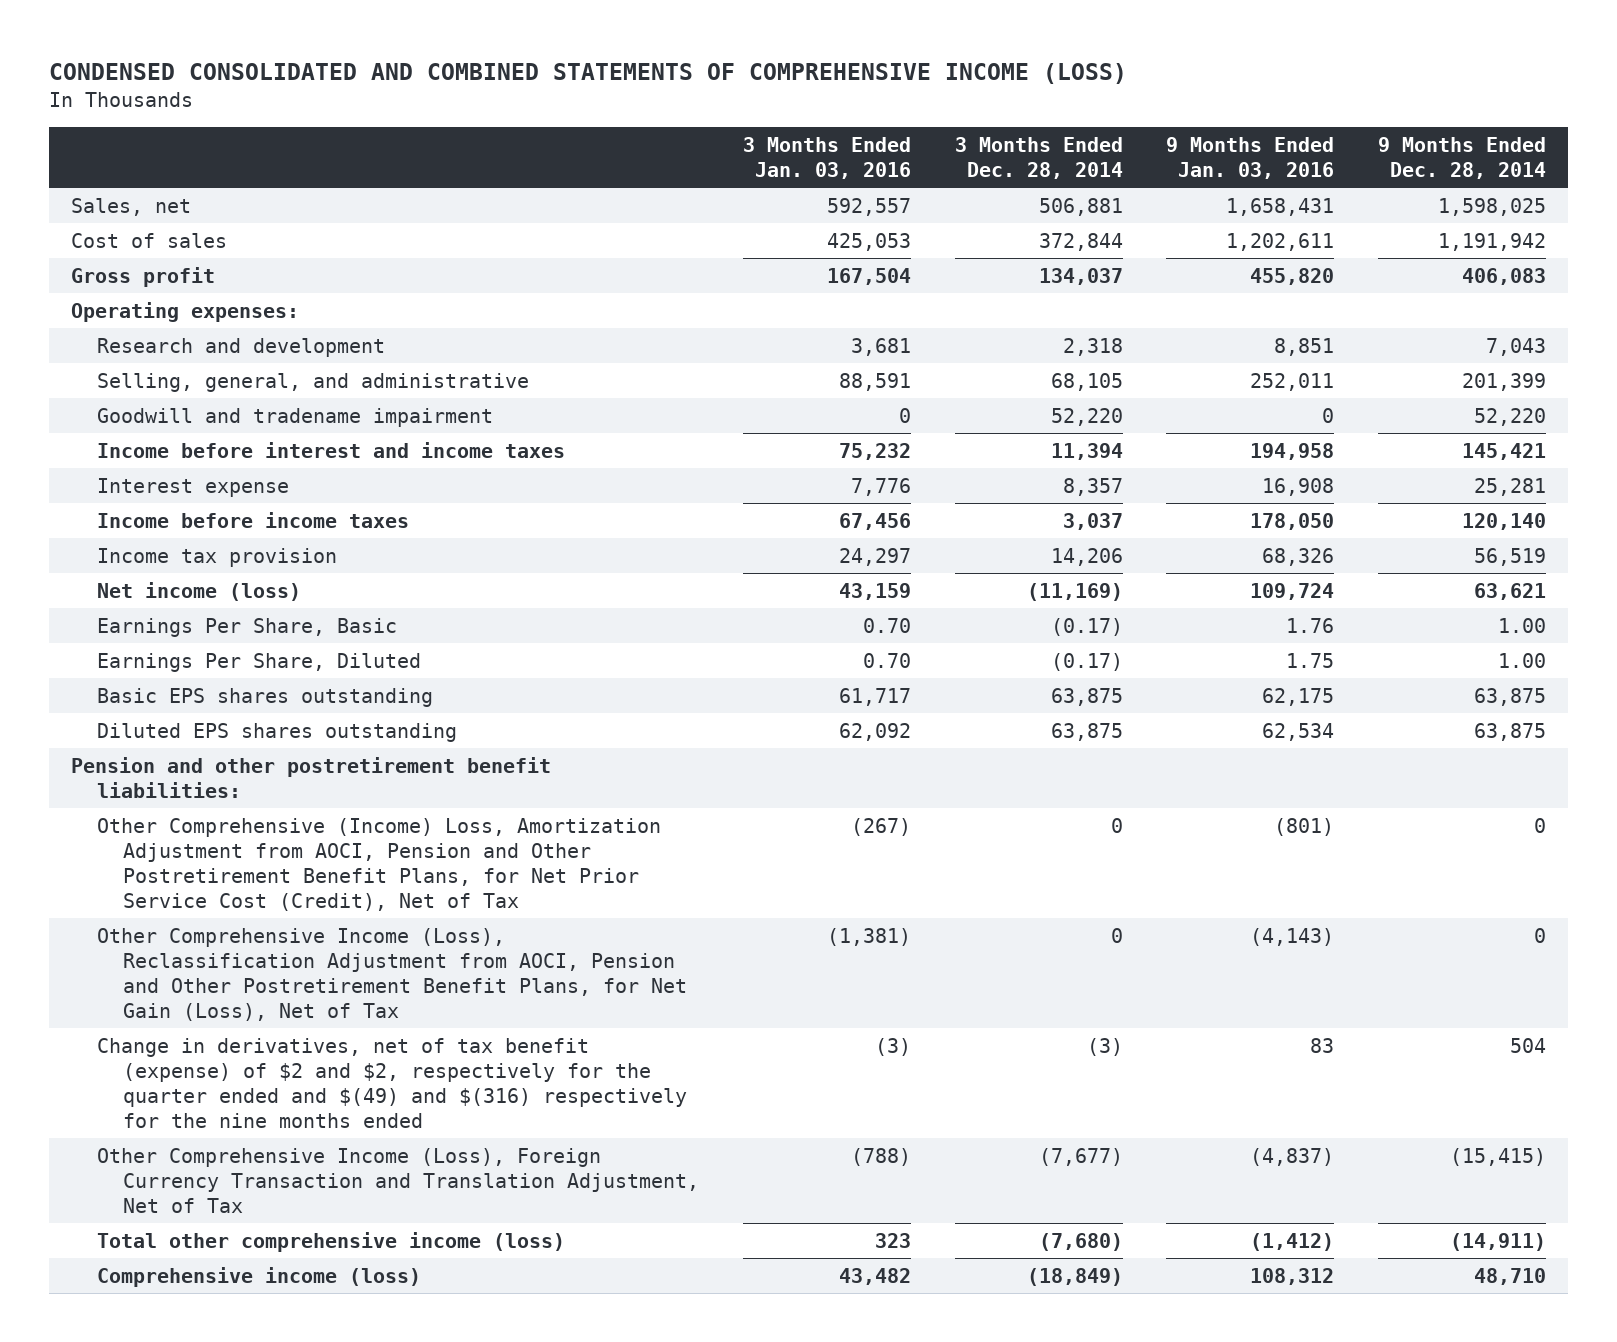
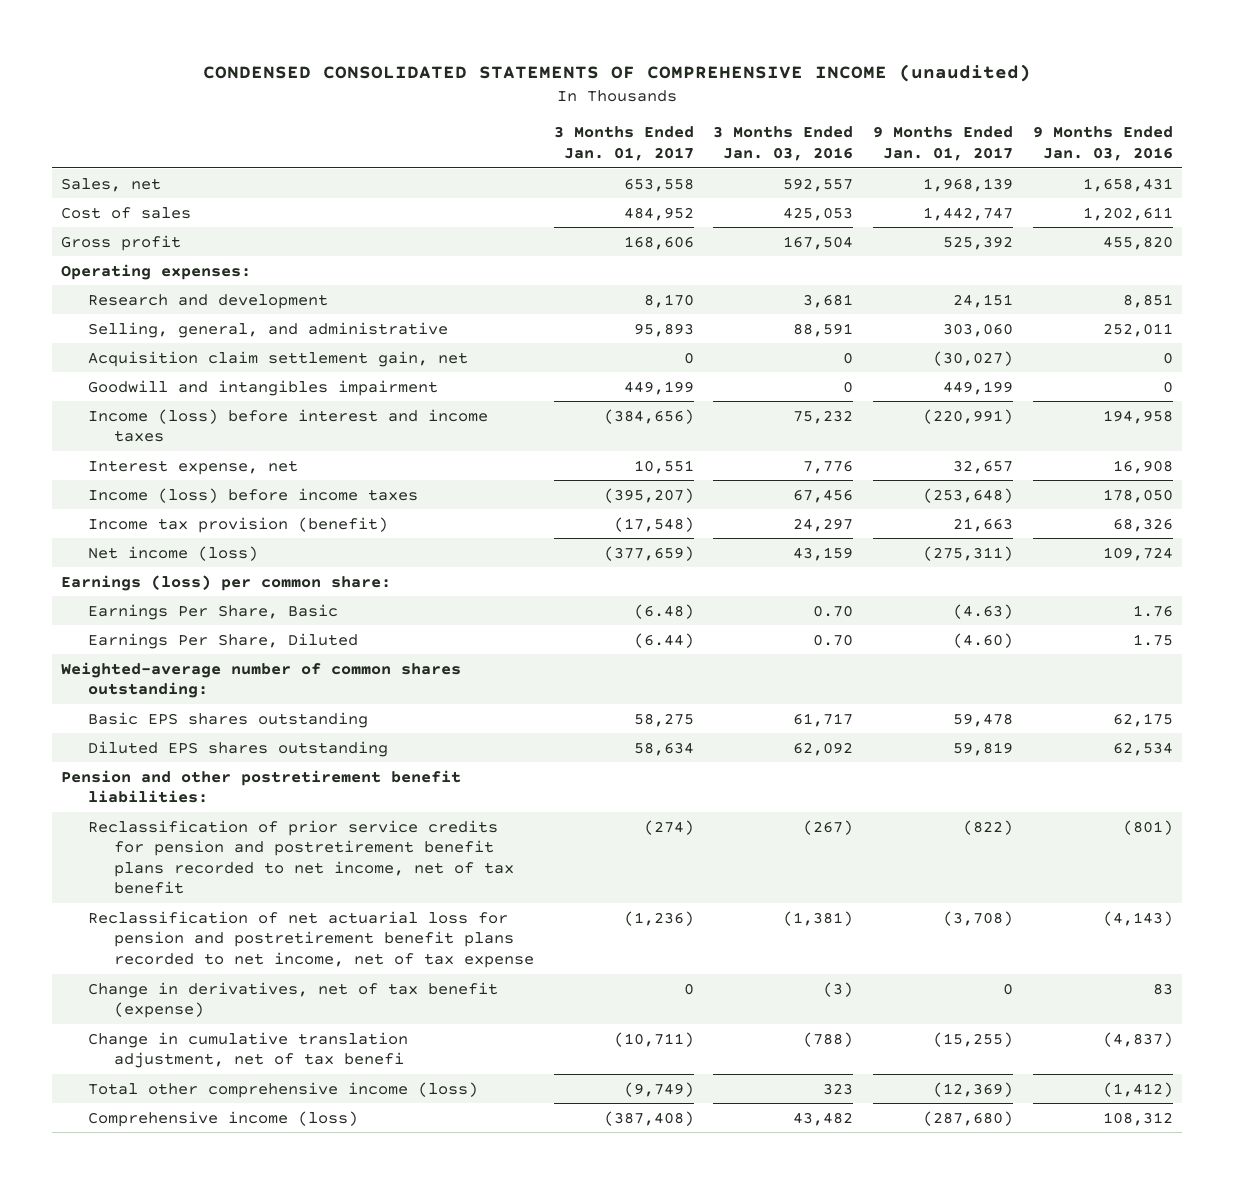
[49,63,1128,85] CONDENSED CONSOLIDATED AND COMBINED STATEMENTS OF COMPREHENSIVE INCOME (LOSS) -> [202,63,1031,82] CONDENSED CONSOLIDATED STATEMENTS OF COMPREHENSIVE INCOME (unaudited)
[954,137,1123,180] 3 Months Ended Dec. 28, 2014 -> none
[1378,137,1547,180] 9 Months Ended Dec. 28, 2014 -> none
none -> [553,126,694,161] 3 Months Ended Jan. 01, 2017
none -> [872,126,1013,161] 9 Months Ended Jan. 01, 2017
none -> [87,350,468,367] Acquisition claim settlement gain, net
[97,407,494,427] Goodwill and tradename impairment -> [87,379,438,396] Goodwill and intangibles impairment
[97,441,566,458] Income before interest and income taxes -> [87,408,488,443] Income (loss) before interest and income taxes
[97,477,290,497] Interest expense -> [87,459,298,475] Interest expense, net
[97,511,410,528] Income before income taxes -> [87,487,418,503] Income (loss) before income taxes
[97,547,338,567] Income tax provision -> [87,516,388,533] Income tax provision (benefit)
none -> [61,574,392,591] Earnings (loss) per common share:
none -> [61,661,462,699] Weighted-average number of common shares outstanding:
[97,817,662,911] Other Comprehensive (Income) Loss, Amortization Adjustment from AOCI, Pension and Other Postretirement Benefit Plans, for Net Prior Service Cost (Credit), Net of Tax -> [87,819,515,895] Reclassification of prior service credits for pension and postretirement benefit plans recorded to net income, net of tax benefit
[97,927,688,1021] Other Comprehensive Income (Loss), Reclassification Adjustment from AOCI, Pension and Other Postretirement Benefit Plans, for Net Gain (Loss), Net of Tax -> [87,910,535,968] Reclassification of net actuarial loss for pension and postretirement benefit plans recorded to net income, net of tax expense
[97,1037,688,1128] Change in derivatives, net of tax benefit (expense) of $2 and $2, respectively for the quarter ended and $(49) and $(316) respectively for the nine months ended -> [87,981,498,1019] Change in derivatives, net of tax benefit (expense)
[97,1147,700,1213] Other Comprehensive Income (Loss), Foreign Currency Transaction and Translation Adjustment, Net of Tax -> [87,1031,408,1069] Change in cumulative translation adjustment, net of tax benefi

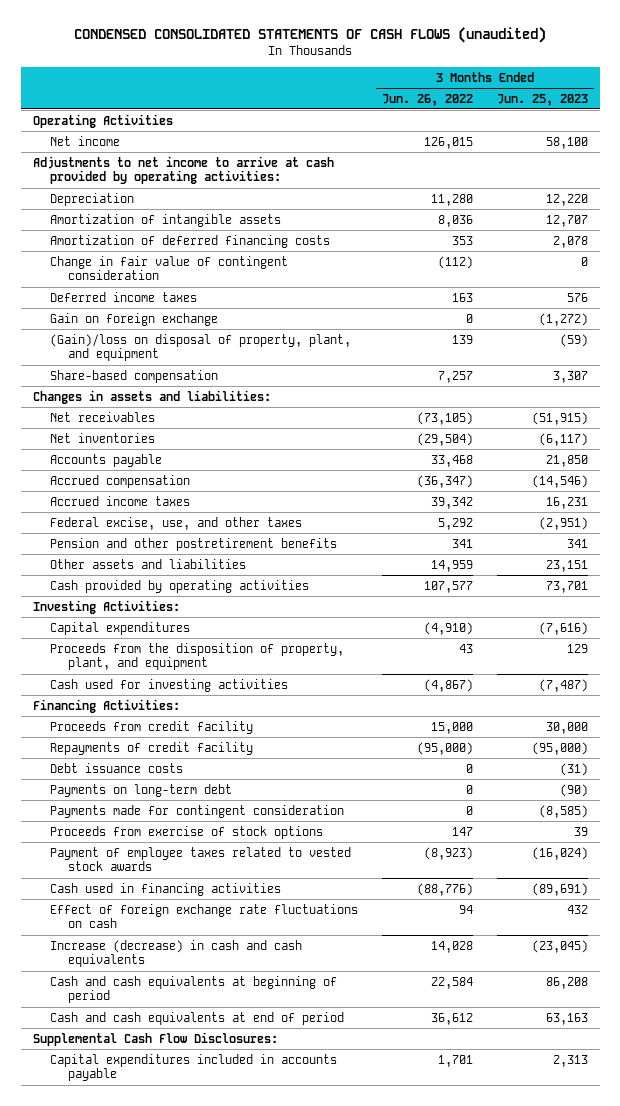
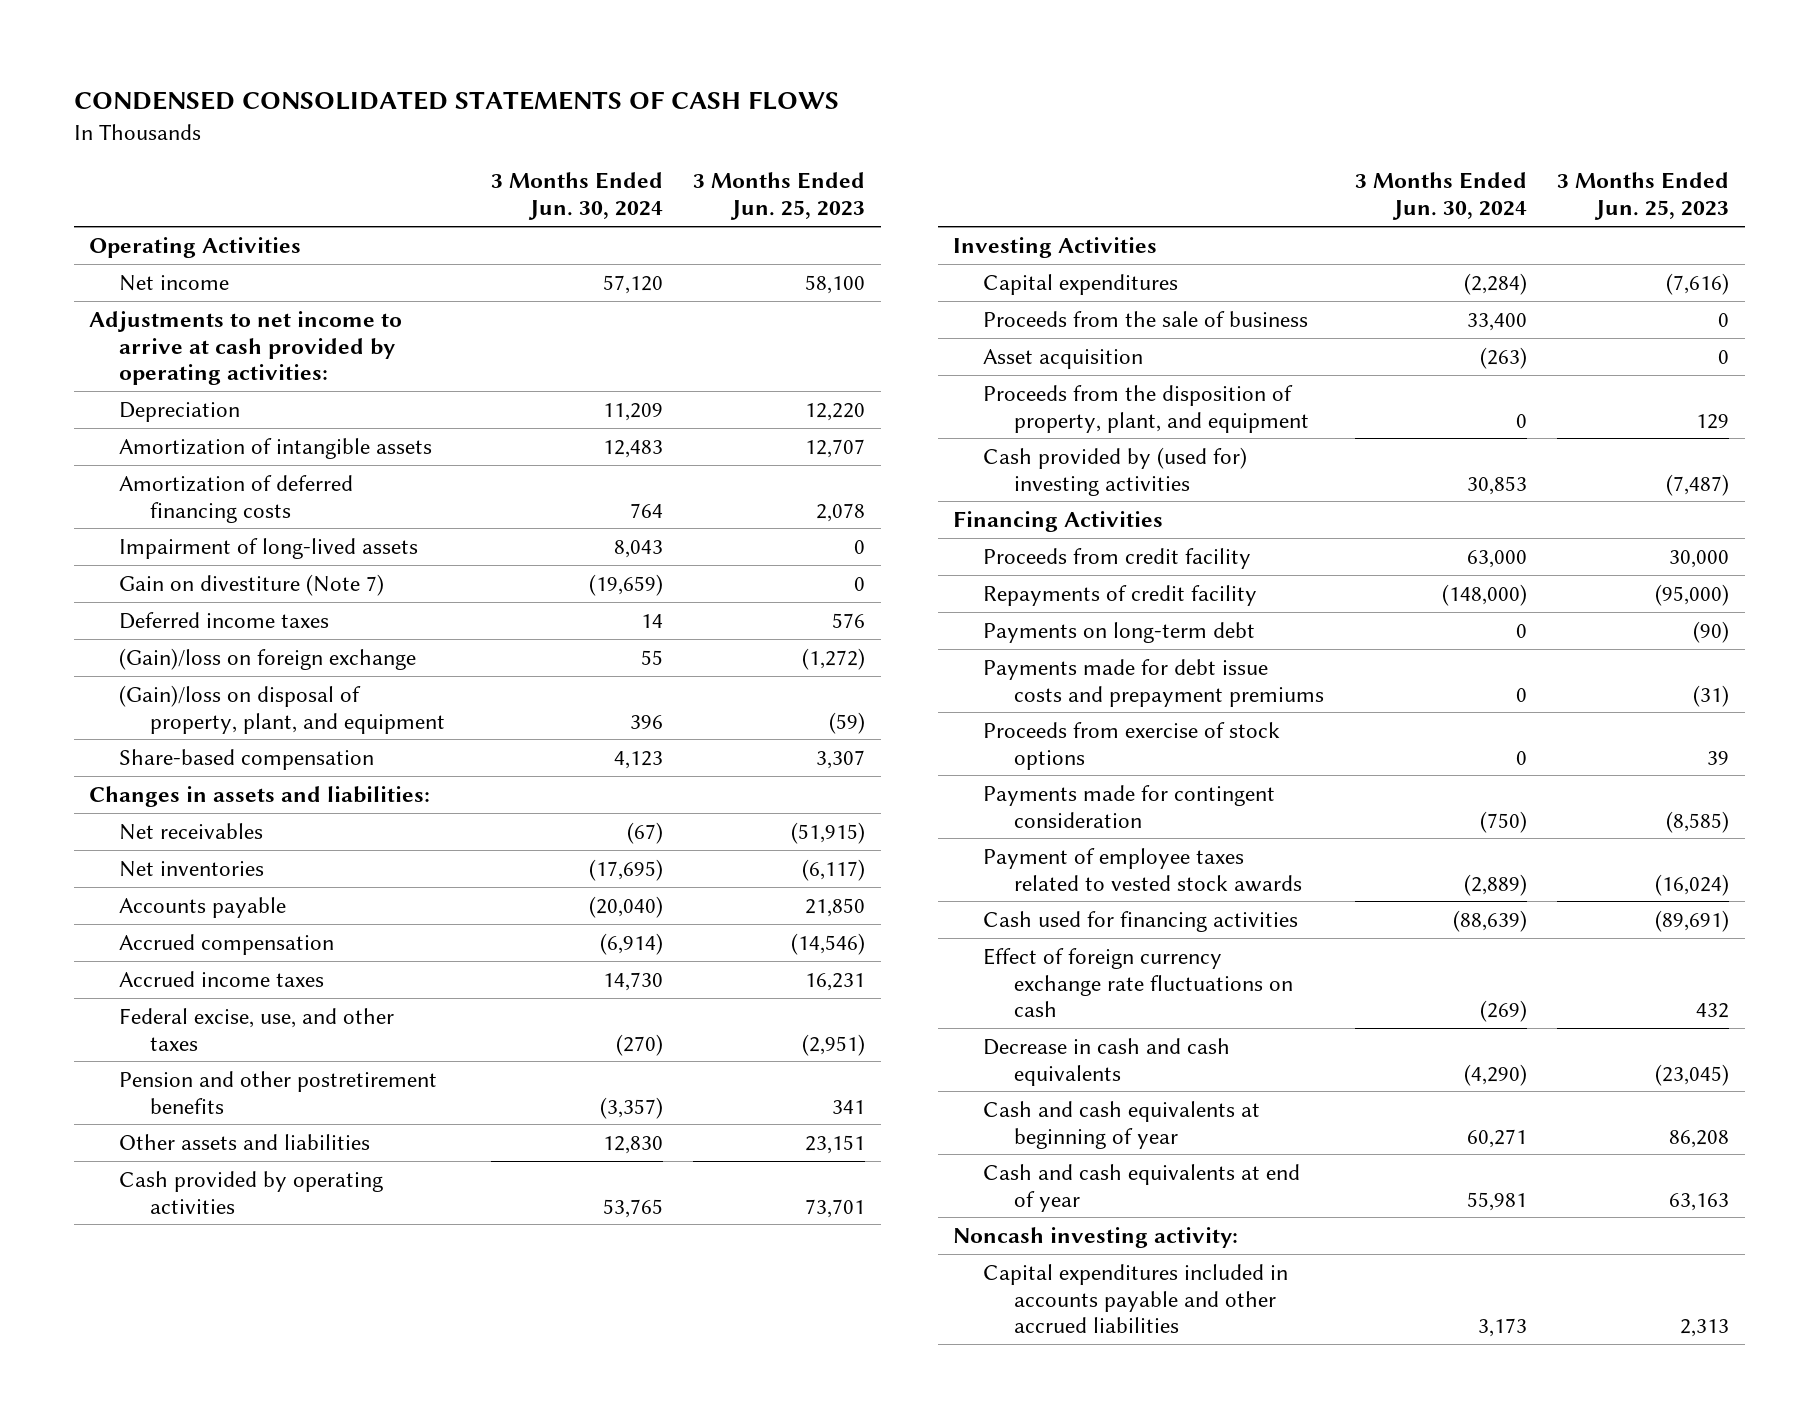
[74,27,547,44] CONDENSED CONSOLIDATED STATEMENTS OF CASH FLOWS (unaudited) -> [73,91,839,111] CONDENSED CONSOLIDATED STATEMENTS OF CASH FLOWS
[381,93,473,106] Jun. 26, 2022 -> none
none -> [490,172,663,221] 3 Months Ended Jun. 30, 2024
[50,255,289,281] Change in fair value of contingent consideration -> none
none -> [119,537,419,559] Impairment of long-lived assets
none -> [119,573,385,596] Gain on divestiture (Note 7)
[50,312,219,326] Gain on foreign exchange -> [119,647,417,670] (Gain)/loss on foreign exchange
[32,599,180,614] Investing Activities: -> [953,236,1158,258] Investing Activities
none -> [983,310,1309,327] Proceeds from the sale of business
none -> [983,348,1144,369] Asset acquisition
[50,678,289,692] Cash used for investing activities -> [983,446,1248,496] Cash provided by (used for) investing activities
[32,698,180,713] Financing Activities: -> [953,510,1164,532] Financing Activities
[50,762,184,773] Debt issuance costs -> none
none -> [983,658,1324,707] Payments made for debt issue costs and prepayment premiums
[50,804,345,818] Payments made for contingent consideration -> [983,784,1276,828] Payments made for contingent consideration
[32,1031,278,1046] Supplemental Cash Flow Disclosures: -> none
[50,882,282,896] Cash used in financing activities -> [983,910,1299,932] Cash used for financing activities
[50,903,359,929] Effect of foreign exchange rate fluctuations on cash -> [983,947,1293,1018] Effect of foreign currency exchange rate fluctuations on cash
[50,939,303,968] Increase (decrease) in cash and cash equivalents -> [983,1037,1231,1086] Decrease in cash and cash equivalents
[50,975,338,1004] Cash and cash equivalents at beginning of period -> [983,1100,1261,1149] Cash and cash equivalents at beginning of year
[50,1011,345,1025] Cash and cash equivalents at end of period -> [983,1163,1301,1212] Cash and cash equivalents at end of year
none -> [953,1226,1239,1248] Noncash investing activity:
[50,1053,338,1082] Capital expenditures included in accounts payable -> [983,1263,1289,1334] Capital expenditures included in accounts payable and other accrued liabilities

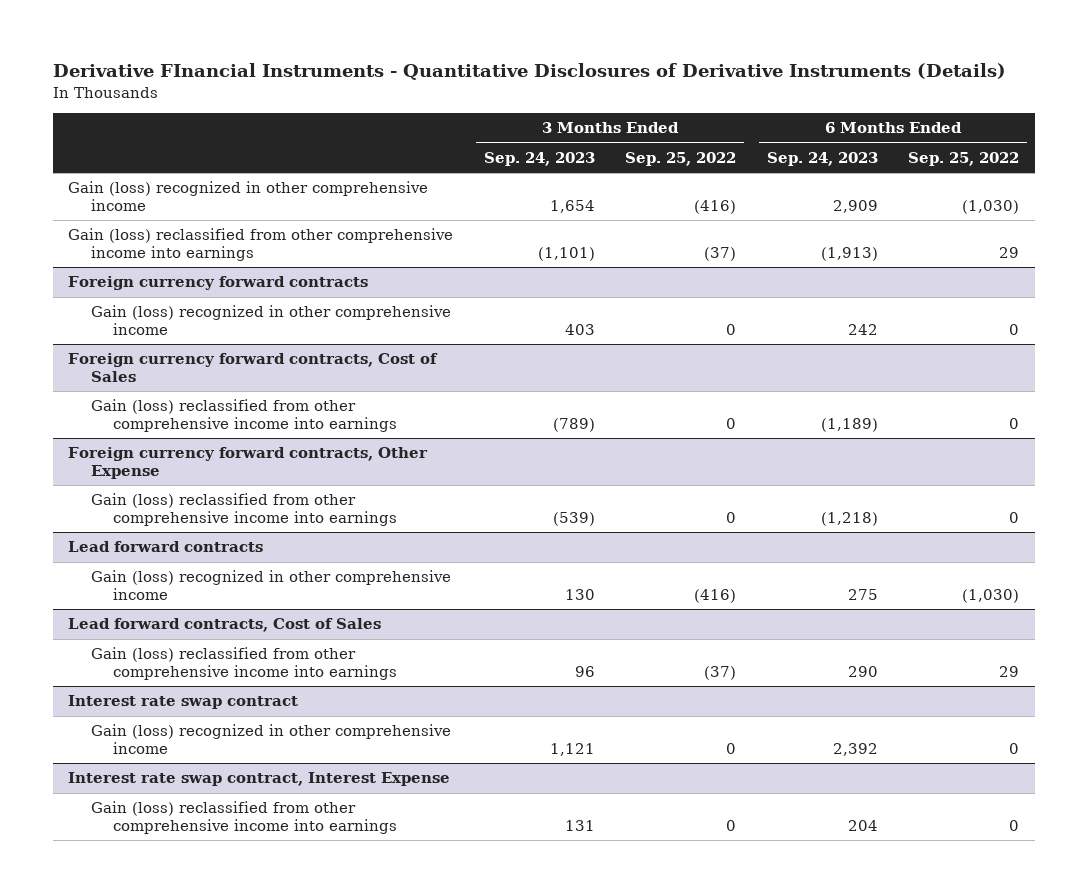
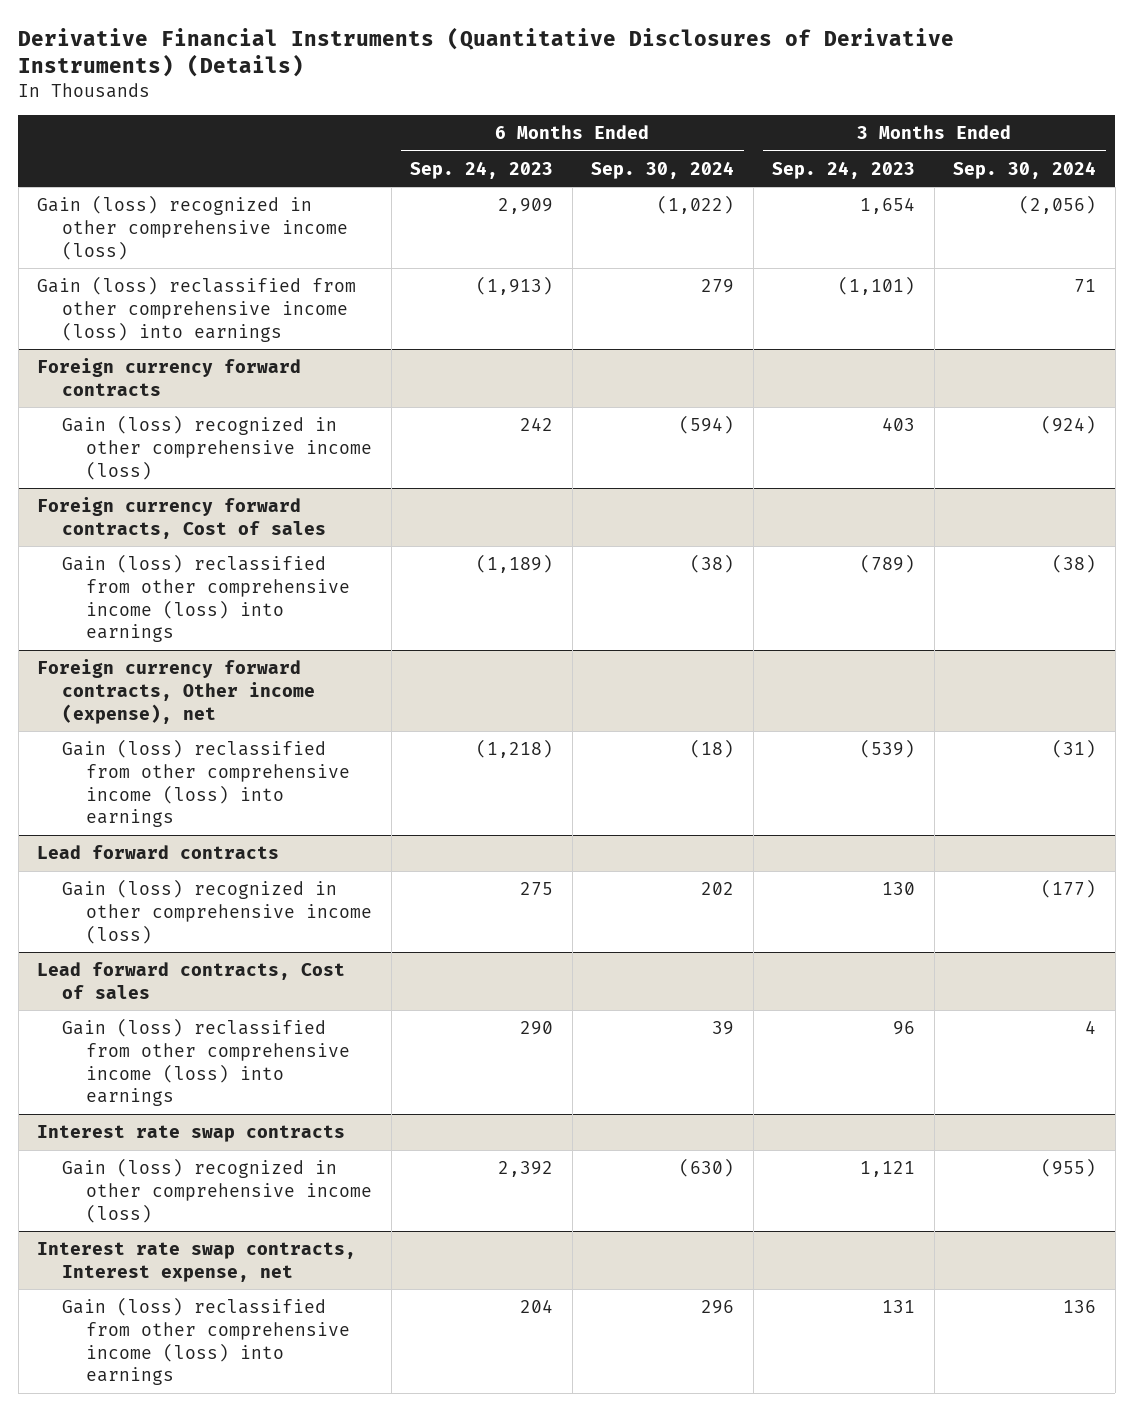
[53,62,1007,80] Derivative FInancial Instruments - Quantitative Disclosures of Derivative Instruments (Details) -> [18,26,955,78] Derivative Financial Instruments (Quantitative Disclosures of Derivative Instruments) (Details)
[625,151,737,166] Sep. 25, 2022 -> none
[908,151,1020,166] Sep. 25, 2022 -> none
none -> [591,160,735,179] Sep. 30, 2024
none -> [953,160,1097,179] Sep. 30, 2024
[68,181,429,212] Gain (loss) recognized in other comprehensive income -> [37,195,348,260] Gain (loss) recognized in other comprehensive income (loss)
[68,228,454,262] Gain (loss) reclassified from other comprehensive income into earnings -> [37,276,357,342] Gain (loss) reclassified from other comprehensive income (loss) into earnings
[90,305,451,336] Gain (loss) recognized in other comprehensive income -> [61,415,373,480] Gain (loss) recognized in other comprehensive income (loss)
[68,353,439,383] Foreign currency forward contracts, Cost of Sales -> [37,497,326,539] Foreign currency forward contracts, Cost of sales
[90,399,397,433] Gain (loss) reclassified from other comprehensive income into earnings -> [61,554,351,643] Gain (loss) reclassified from other comprehensive income (loss) into earnings
[68,447,429,480] Foreign currency forward contracts, Other Expense -> [37,659,315,724] Foreign currency forward contracts, Other income (expense), net
[90,493,397,527] Gain (loss) reclassified from other comprehensive income into earnings -> [61,739,351,828] Gain (loss) reclassified from other comprehensive income (loss) into earnings
[90,570,451,601] Gain (loss) recognized in other comprehensive income -> [61,879,373,944] Gain (loss) recognized in other comprehensive income (loss)
[68,618,382,633] Lead forward contracts, Cost of Sales -> [37,962,346,999] Lead forward contracts, Cost of sales
[90,647,397,681] Gain (loss) reclassified from other comprehensive income into earnings -> [61,1018,351,1107] Gain (loss) reclassified from other comprehensive income (loss) into earnings
[68,695,299,710] Interest rate swap contract -> [37,1125,346,1143] Interest rate swap contracts
[90,724,451,755] Gain (loss) recognized in other comprehensive income -> [61,1158,373,1223] Gain (loss) recognized in other comprehensive income (loss)
[68,772,451,787] Interest rate swap contract, Interest Expense -> [37,1242,357,1282] Interest rate swap contracts, Interest expense, net
[90,801,397,835] Gain (loss) reclassified from other comprehensive income into earnings -> [61,1297,351,1386] Gain (loss) reclassified from other comprehensive income (loss) into earnings

